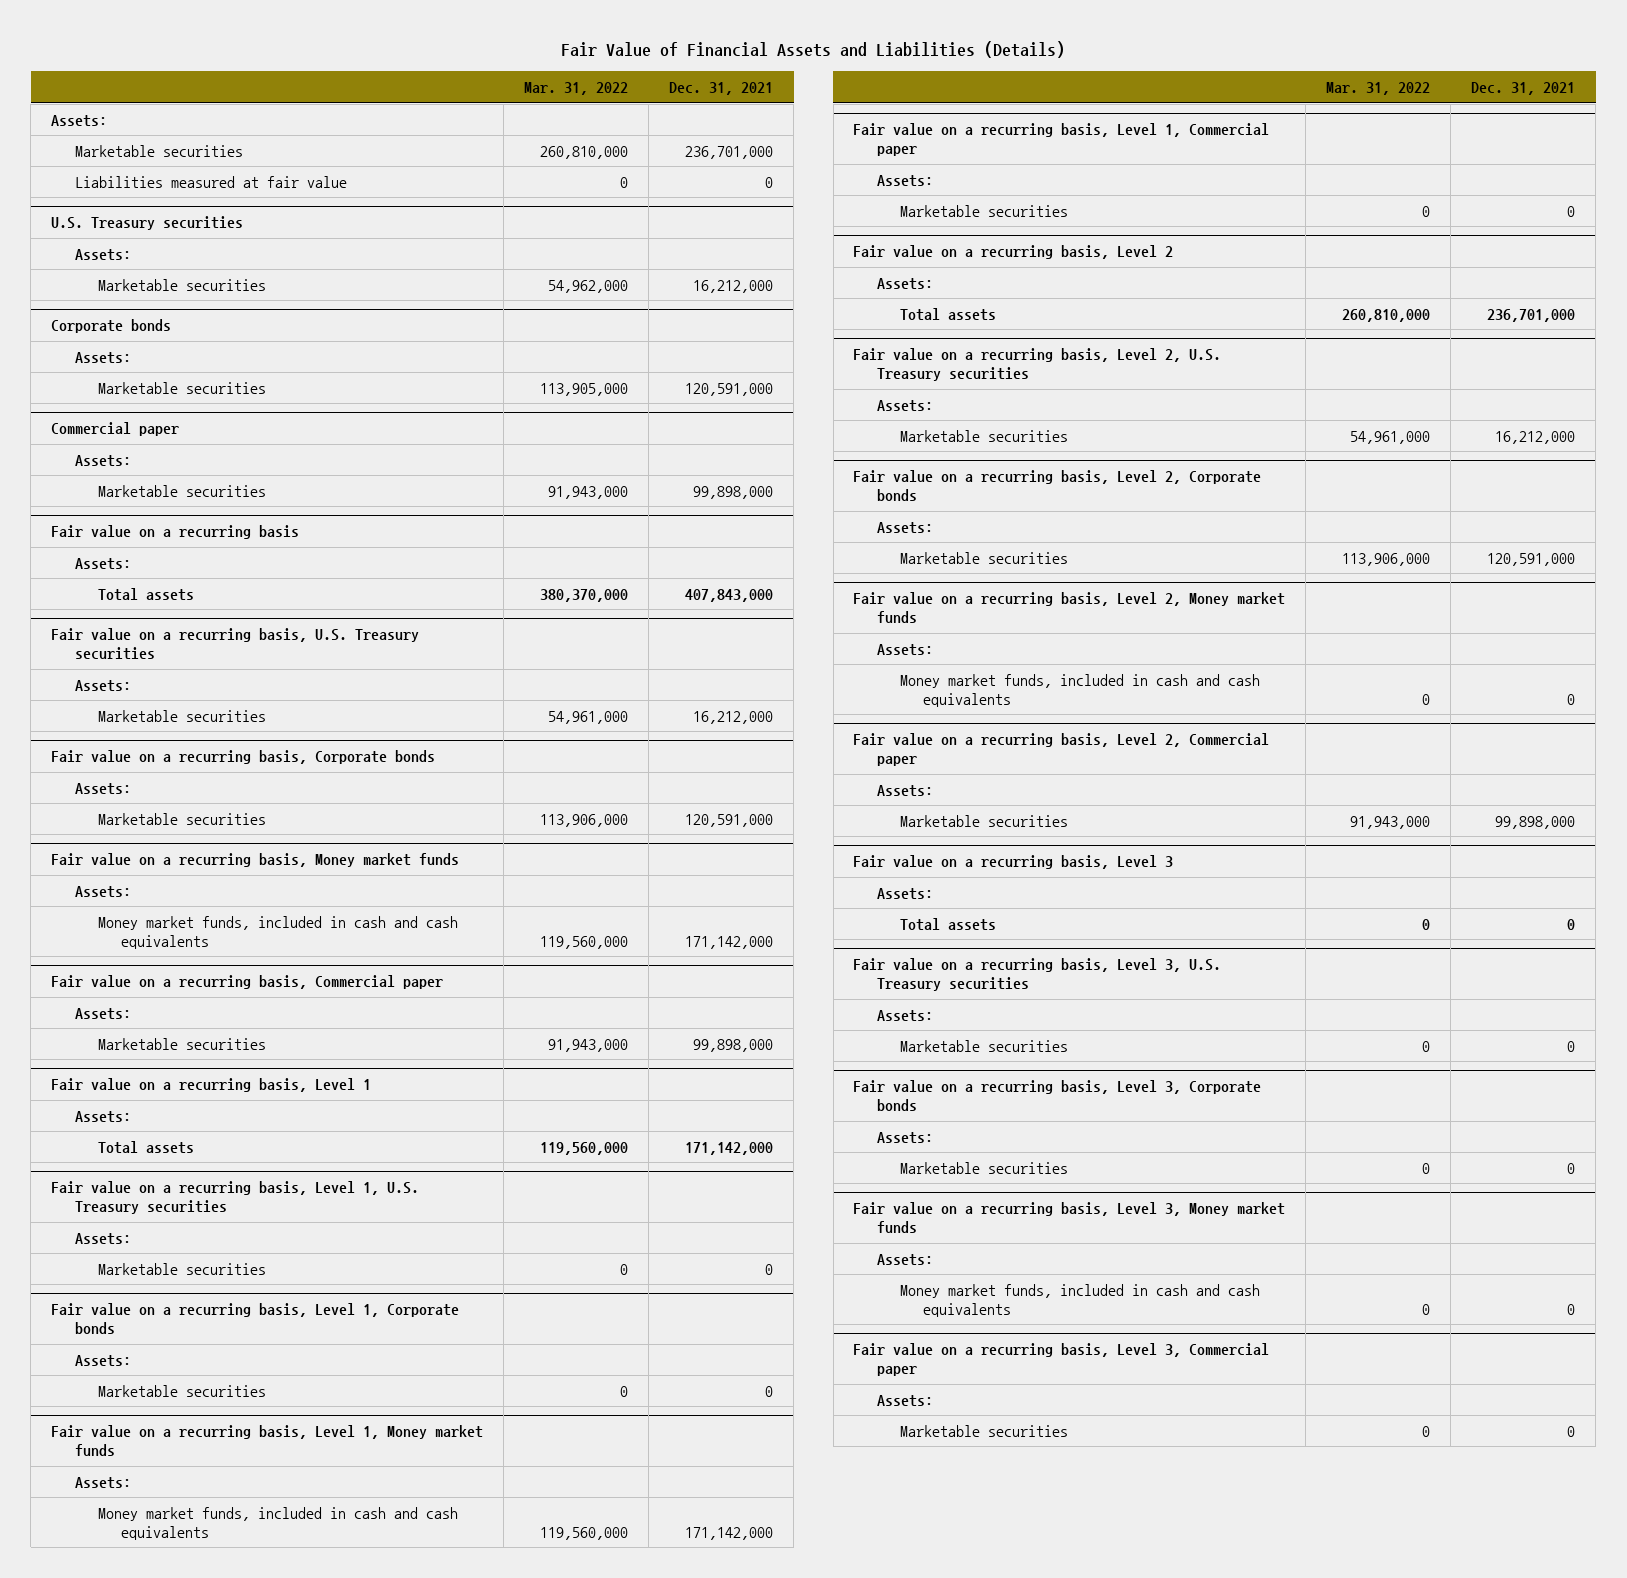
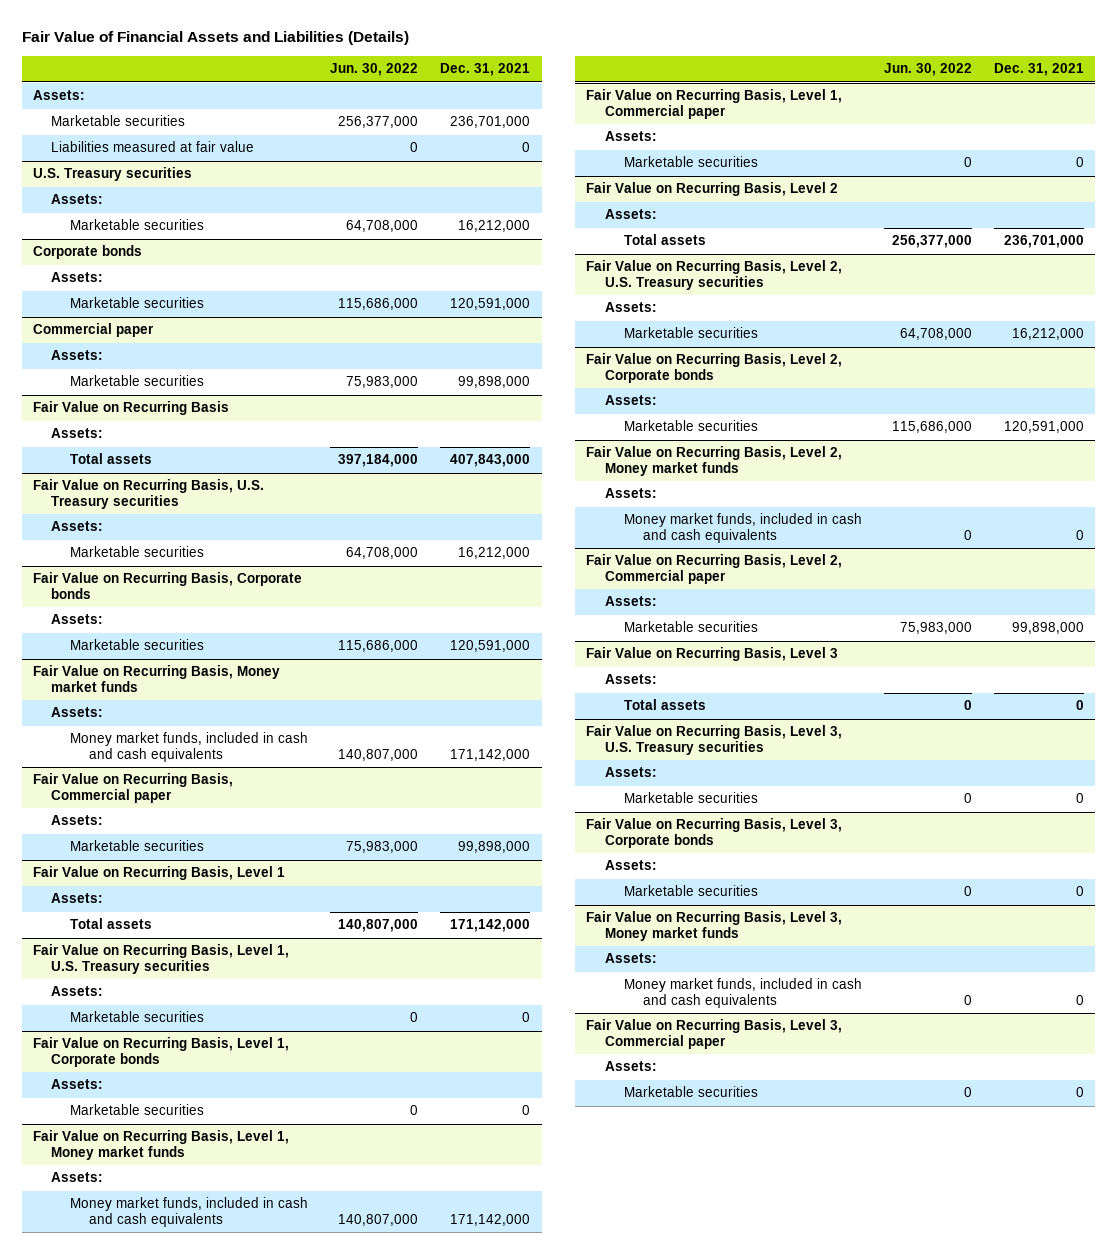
[524,81,629,95] Mar. 31, 2022 -> none
none -> [330,63,419,77] Jun. 30, 2022
[51,525,300,540] Fair value on a recurring basis -> [32,401,229,416] Fair Value on Recurring Basis
[51,628,420,661] Fair value on a recurring basis, U.S. Treasury securities -> [32,479,264,510] Fair Value on Recurring Basis, U.S. Treasury securities
[51,750,436,765] Fair value on a recurring basis, Corporate bonds -> [32,572,302,600] Fair Value on Recurring Basis, Corporate bonds
[51,853,460,868] Fair value on a recurring basis, Money market funds -> [32,665,280,693] Fair Value on Recurring Basis, Money market funds
[51,975,444,990] Fair value on a recurring basis, Commercial paper -> [32,773,233,804] Fair Value on Recurring Basis, Commercial paper
[51,1078,372,1093] Fair value on a recurring basis, Level 1 -> [32,866,285,881] Fair Value on Recurring Basis, Level 1
[51,1181,420,1215] Fair value on a recurring basis, Level 1, U.S. Treasury securities -> [32,944,289,975] Fair Value on Recurring Basis, Level 1, U.S. Treasury securities
[51,1303,460,1335] Fair value on a recurring basis, Level 1, Corporate bonds -> [32,1037,289,1068] Fair Value on Recurring Basis, Level 1, Corporate bonds
[51,1425,484,1457] Fair value on a recurring basis, Level 1, Money market funds -> [32,1130,289,1161] Fair Value on Recurring Basis, Level 1, Money market funds
[853,123,1270,157] Fair value on a recurring basis, Level 1, Commercial paper -> [586,89,843,120] Fair Value on Recurring Basis, Level 1, Commercial paper
[853,245,1174,260] Fair value on a recurring basis, Level 2 -> [586,182,839,197] Fair Value on Recurring Basis, Level 2
[853,348,1222,382] Fair value on a recurring basis, Level 2, U.S. Treasury securities -> [586,260,843,291] Fair Value on Recurring Basis, Level 2, U.S. Treasury securities
[853,470,1262,502] Fair value on a recurring basis, Level 2, Corporate bonds -> [586,353,843,384] Fair Value on Recurring Basis, Level 2, Corporate bonds
[853,592,1286,624] Fair value on a recurring basis, Level 2, Money market funds -> [586,446,843,477] Fair Value on Recurring Basis, Level 2, Money market funds
[853,733,1270,767] Fair value on a recurring basis, Level 2, Commercial paper -> [586,554,843,585] Fair Value on Recurring Basis, Level 2, Commercial paper
[853,855,1174,870] Fair value on a recurring basis, Level 3 -> [586,647,839,662] Fair Value on Recurring Basis, Level 3
[853,958,1222,992] Fair value on a recurring basis, Level 3, U.S. Treasury securities -> [586,725,843,756] Fair Value on Recurring Basis, Level 3, U.S. Treasury securities
[853,1080,1262,1112] Fair value on a recurring basis, Level 3, Corporate bonds -> [586,818,843,849] Fair Value on Recurring Basis, Level 3, Corporate bonds
[853,1202,1286,1234] Fair value on a recurring basis, Level 3, Money market funds -> [586,911,843,942] Fair Value on Recurring Basis, Level 3, Money market funds
[853,1343,1270,1377] Fair value on a recurring basis, Level 3, Commercial paper -> [586,1019,843,1050] Fair Value on Recurring Basis, Level 3, Commercial paper

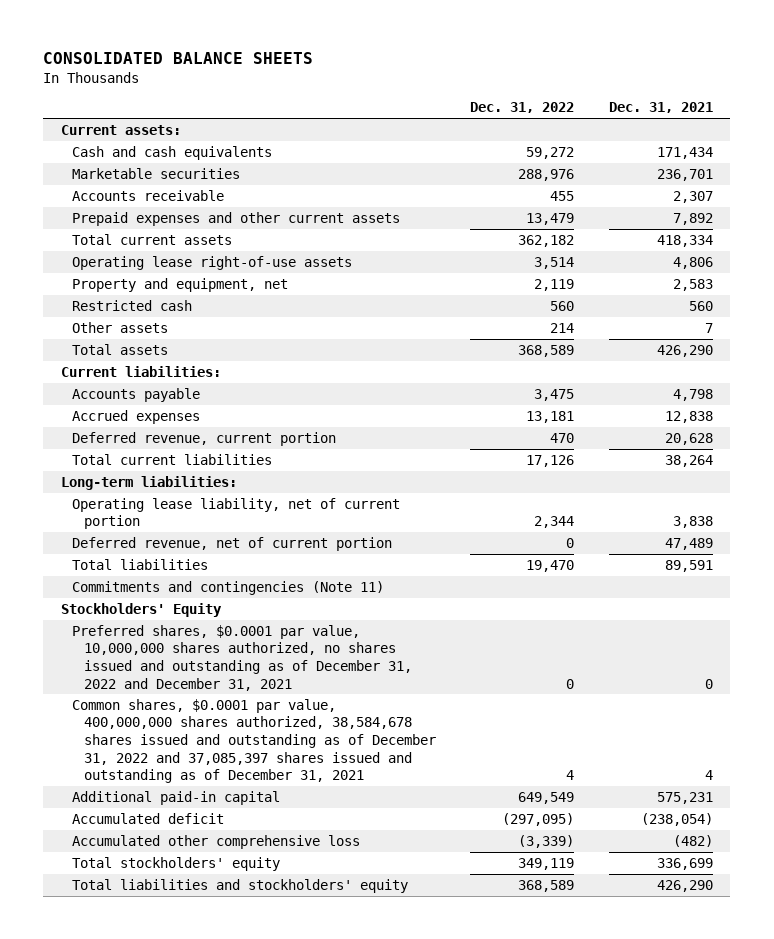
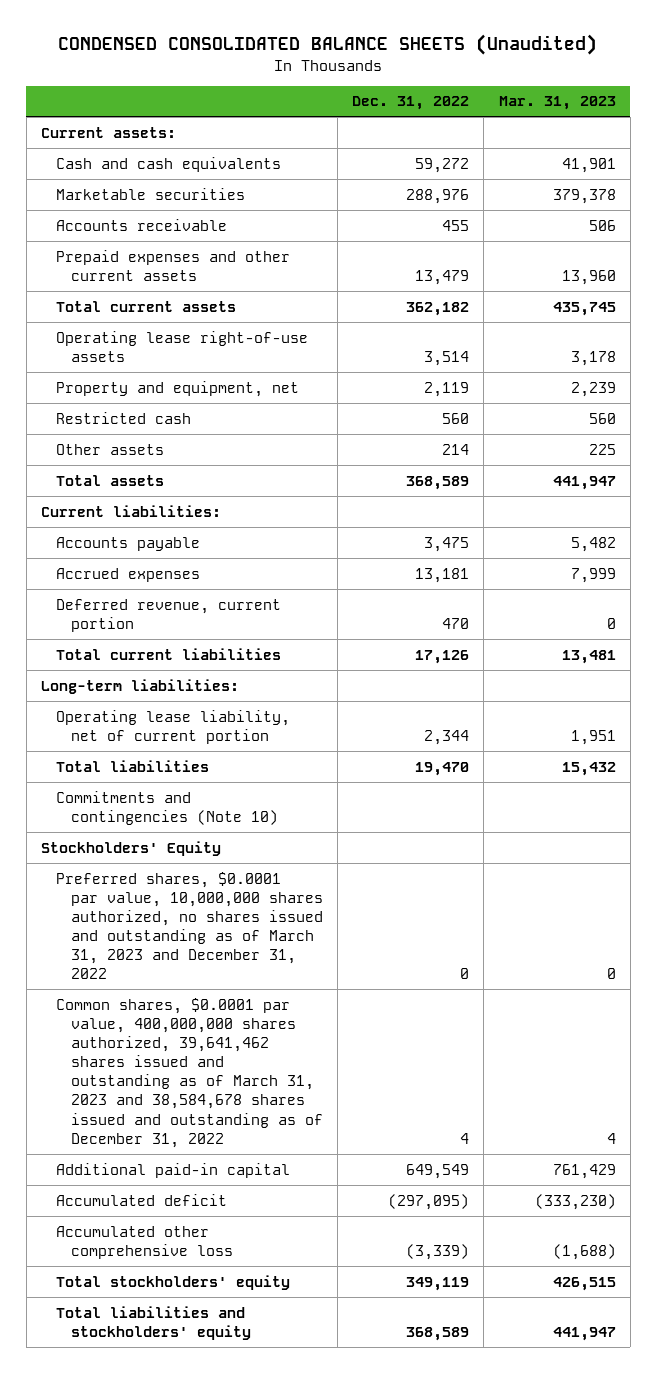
[43,52,314,65] CONSOLIDATED BALANCE SHEETS -> [58,34,598,56] CONDENSED CONSOLIDATED BALANCE SHEETS (Unaudited)
[609,102,714,114] Dec. 31, 2021 -> none
none -> [498,96,616,111] Mar. 31, 2023
[72,536,393,551] Deferred revenue, net of current portion -> none
[72,580,385,595] Commitments and contingencies (Note 11) -> [55,790,278,825] Commitments and contingencies (Note 10)
[72,624,412,691] Preferred shares, $0.0001 par value, 10,000,000 shares authorized, no shares issued and outstanding as of December 31, 2022 and December 31, 2021 -> [55,871,323,980] Preferred shares, $0.0001 par value, 10,000,000 shares authorized, no shares issued and outstanding as of March 31, 2023 and December 31, 2022
[72,698,436,784] Common shares, $0.0001 par value, 400,000,000 shares authorized, 38,584,678 shares issued and outstanding as of December 31, 2022 and 37,085,397 shares issued and outstanding as of December 31, 2021 -> [55,997,323,1148] Common shares, $0.0001 par value, 400,000,000 shares authorized, 39,641,462 shares issued and outstanding as of March 31, 2023 and 38,584,678 shares issued and outstanding as of December 31, 2022

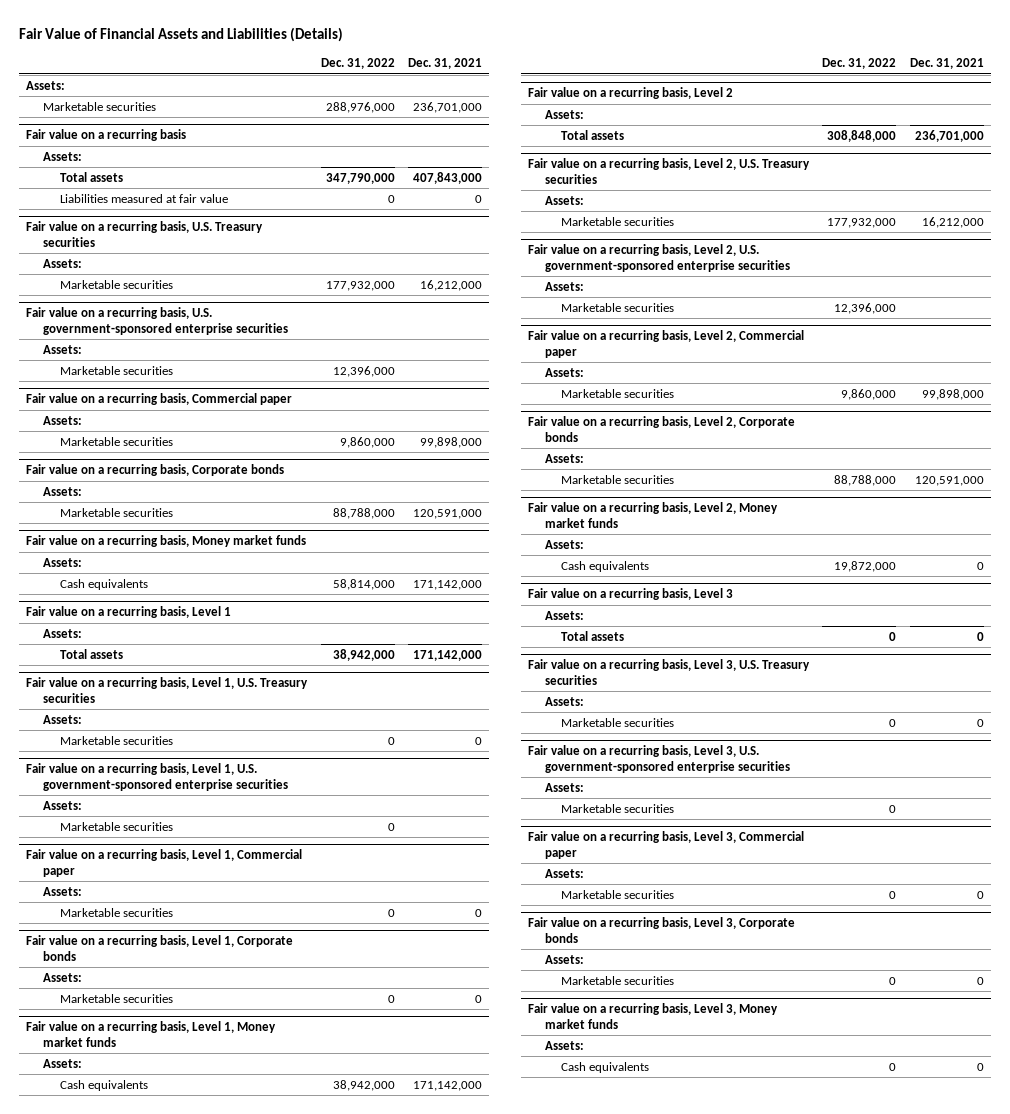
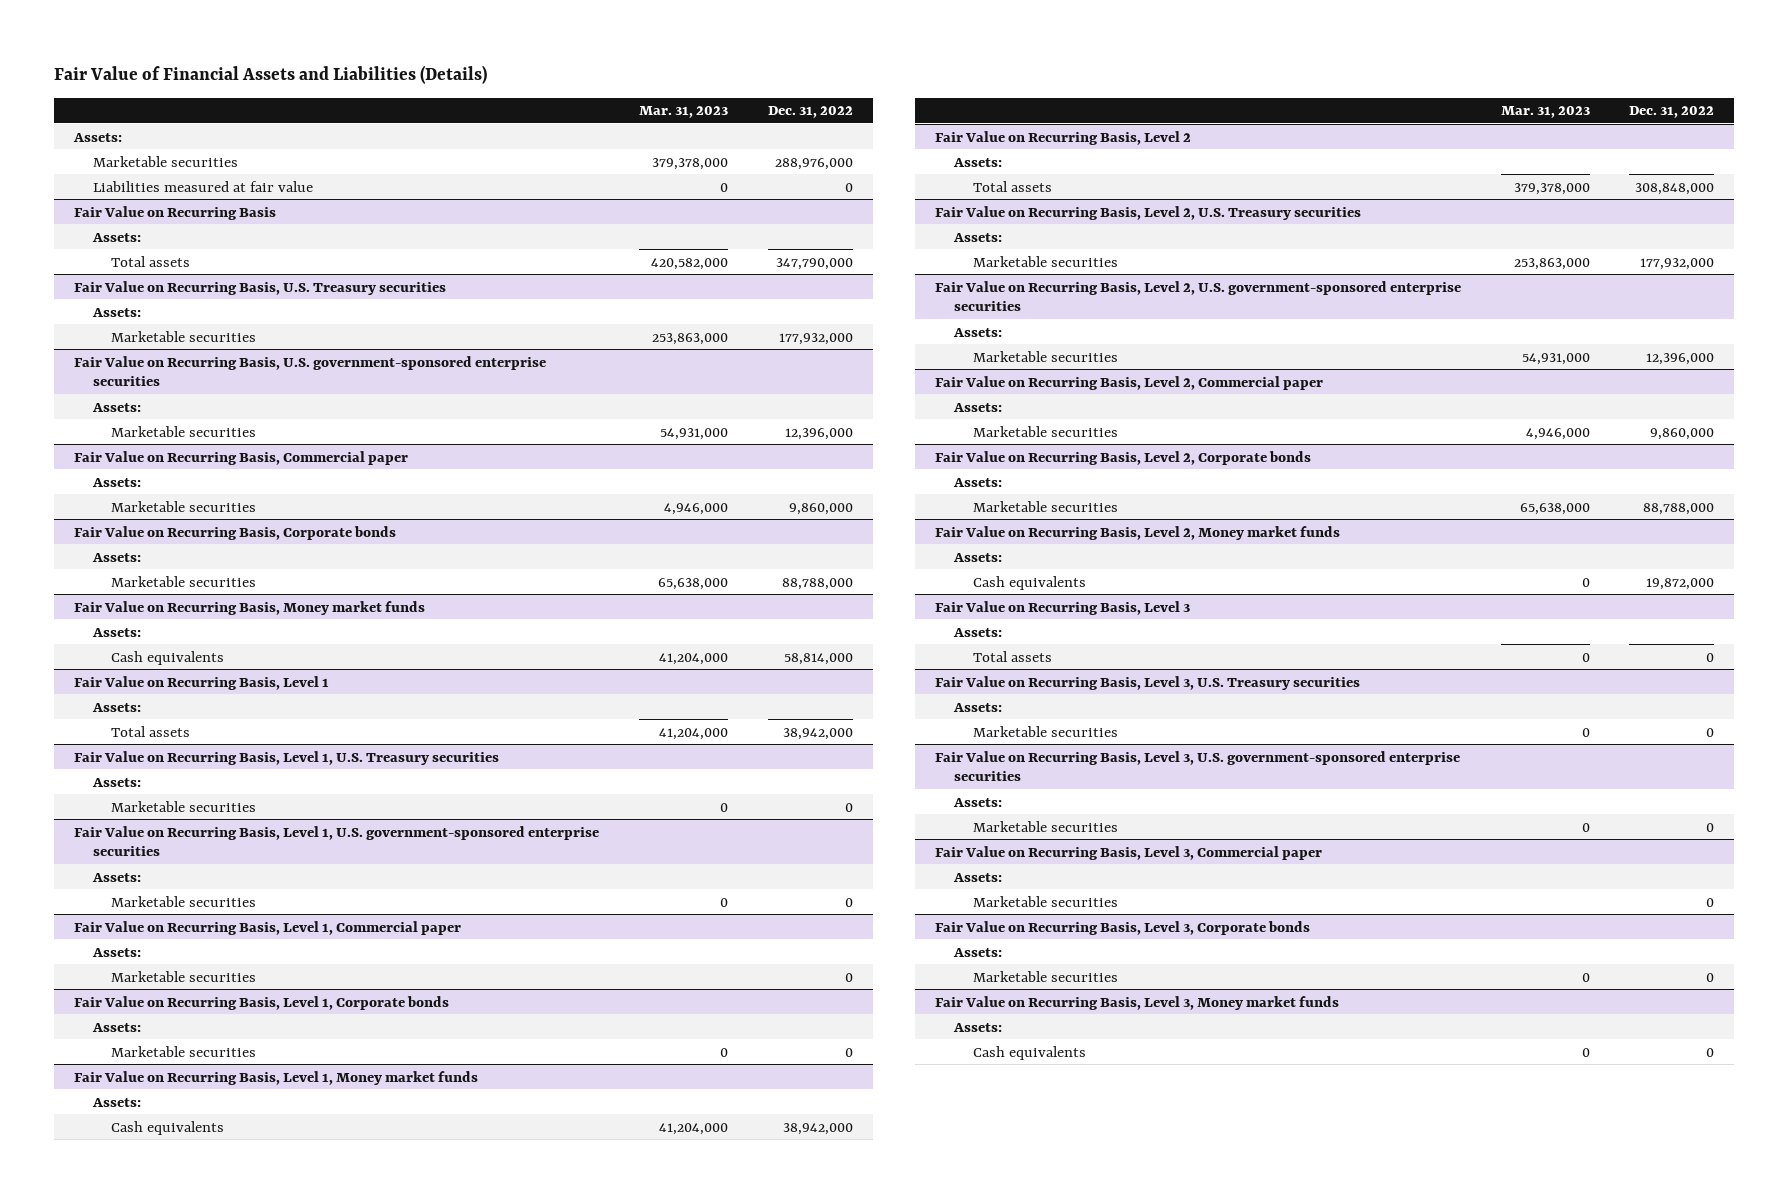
[408,58,483,70] Dec. 31, 2021 -> none
none -> [639,106,729,119] Mar. 31, 2023
none -> [92,180,313,192] Liabilities measured at fair value
[26,129,187,142] Fair value on a recurring basis -> [73,205,276,220] Fair Value on Recurring Basis
[59,193,228,203] Liabilities measured at fair value -> none
[26,221,264,247] Fair value on a recurring basis, U.S. Treasury securities -> [73,280,446,295] Fair Value on Recurring Basis, U.S. Treasury securities
[26,307,288,335] Fair value on a recurring basis, U.S. government-sponsored enterprise securities -> [73,355,546,387] Fair Value on Recurring Basis, U.S. government-sponsored enterprise securities
[26,393,293,406] Fair value on a recurring basis, Commercial paper -> [73,450,408,465] Fair Value on Recurring Basis, Commercial paper
[26,464,285,477] Fair value on a recurring basis, Corporate bonds -> [73,525,396,540] Fair Value on Recurring Basis, Corporate bonds
[26,535,307,548] Fair value on a recurring basis, Money market funds -> [73,600,425,615] Fair Value on Recurring Basis, Money market funds
[26,606,232,619] Fair value on a recurring basis, Level 1 -> [73,675,329,690] Fair Value on Recurring Basis, Level 1
[26,677,309,703] Fair value on a recurring basis, Level 1, U.S. Treasury securities -> [73,750,499,765] Fair Value on Recurring Basis, Level 1, U.S. Treasury securities
[26,763,288,791] Fair value on a recurring basis, Level 1, U.S. government-sponsored enterprise securities -> [73,825,599,857] Fair Value on Recurring Basis, Level 1, U.S. government-sponsored enterprise securities
[26,849,303,877] Fair value on a recurring basis, Level 1, Commercial paper -> [73,920,461,935] Fair Value on Recurring Basis, Level 1, Commercial paper
[26,935,294,961] Fair value on a recurring basis, Level 1, Corporate bonds -> [73,995,449,1010] Fair Value on Recurring Basis, Level 1, Corporate bonds
[26,1021,277,1047] Fair value on a recurring basis, Level 1, Money market funds -> [73,1070,478,1085] Fair Value on Recurring Basis, Level 1, Money market funds
[527,87,733,100] Fair value on a recurring basis, Level 2 -> [935,130,1192,145] Fair Value on Recurring Basis, Level 2
[527,158,810,184] Fair value on a recurring basis, Level 2, U.S. Treasury securities -> [935,205,1362,220] Fair Value on Recurring Basis, Level 2, U.S. Treasury securities
[527,244,790,272] Fair value on a recurring basis, Level 2, U.S. government-sponsored enterprise securities -> [935,280,1462,312] Fair Value on Recurring Basis, Level 2, U.S. government-sponsored enterprise securities
[527,330,804,358] Fair value on a recurring basis, Level 2, Commercial paper -> [935,375,1324,390] Fair Value on Recurring Basis, Level 2, Commercial paper
[527,416,795,442] Fair value on a recurring basis, Level 2, Corporate bonds -> [935,450,1312,465] Fair Value on Recurring Basis, Level 2, Corporate bonds
[527,502,778,528] Fair value on a recurring basis, Level 2, Money market funds -> [935,525,1341,540] Fair Value on Recurring Basis, Level 2, Money market funds
[527,588,733,601] Fair value on a recurring basis, Level 3 -> [935,600,1191,615] Fair Value on Recurring Basis, Level 3
[527,659,810,685] Fair value on a recurring basis, Level 3, U.S. Treasury securities -> [935,675,1361,690] Fair Value on Recurring Basis, Level 3, U.S. Treasury securities
[527,745,790,773] Fair value on a recurring basis, Level 3, U.S. government-sponsored enterprise securities -> [935,750,1461,782] Fair Value on Recurring Basis, Level 3, U.S. government-sponsored enterprise securities
[527,831,804,859] Fair value on a recurring basis, Level 3, Commercial paper -> [935,845,1323,860] Fair Value on Recurring Basis, Level 3, Commercial paper
[527,917,795,943] Fair value on a recurring basis, Level 3, Corporate bonds -> [935,920,1311,935] Fair Value on Recurring Basis, Level 3, Corporate bonds
[527,1003,778,1029] Fair value on a recurring basis, Level 3, Money market funds -> [935,995,1340,1010] Fair Value on Recurring Basis, Level 3, Money market funds

